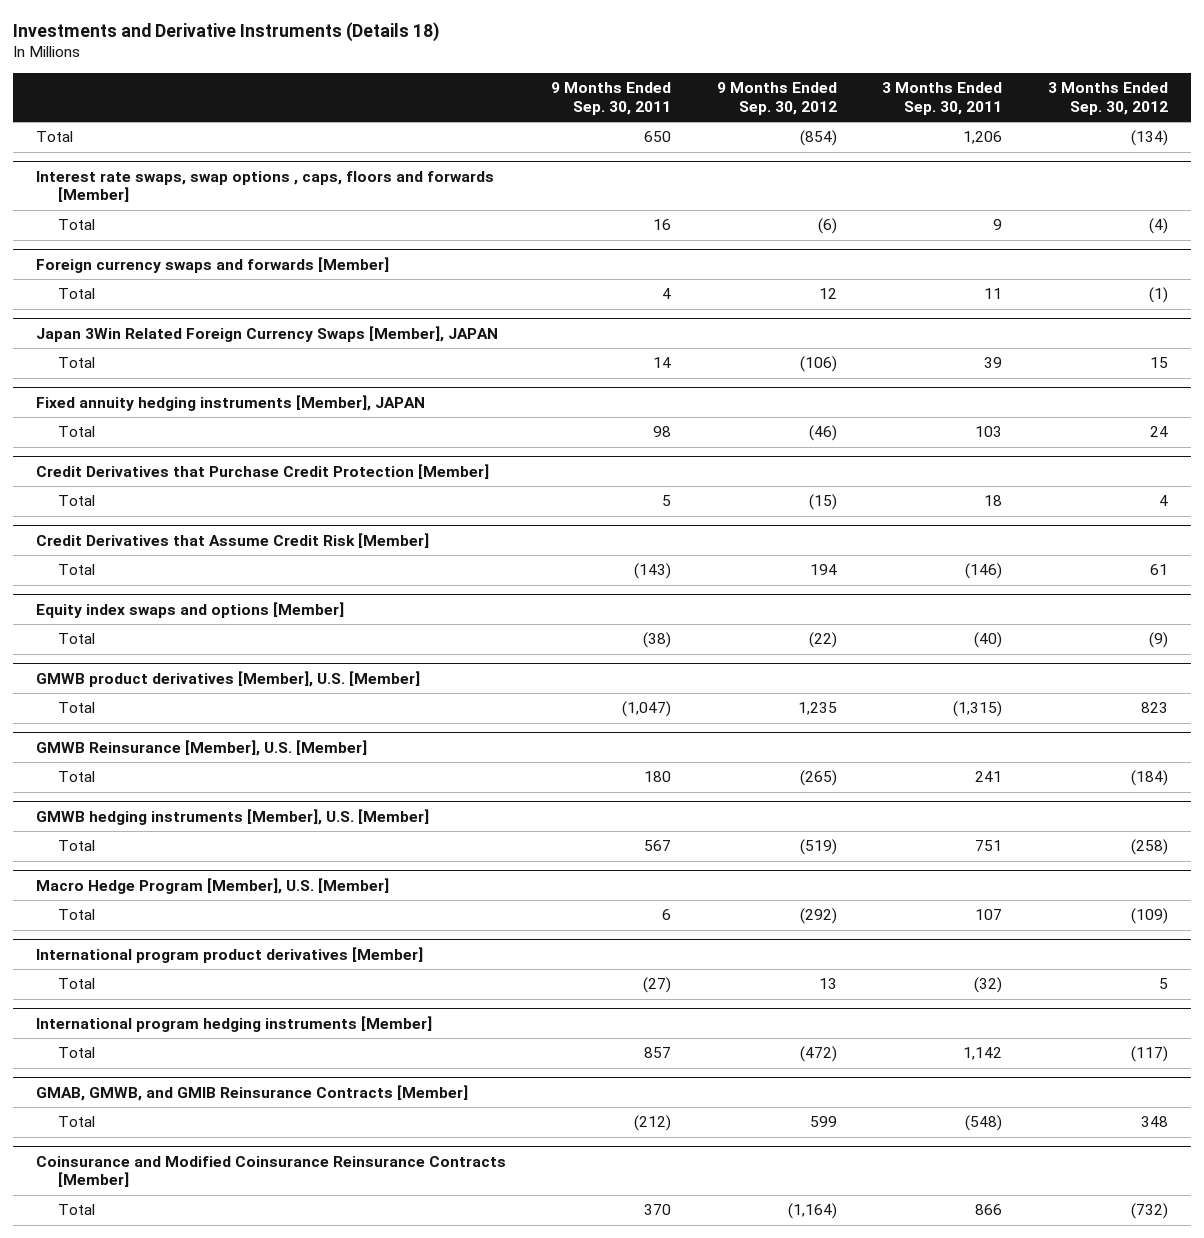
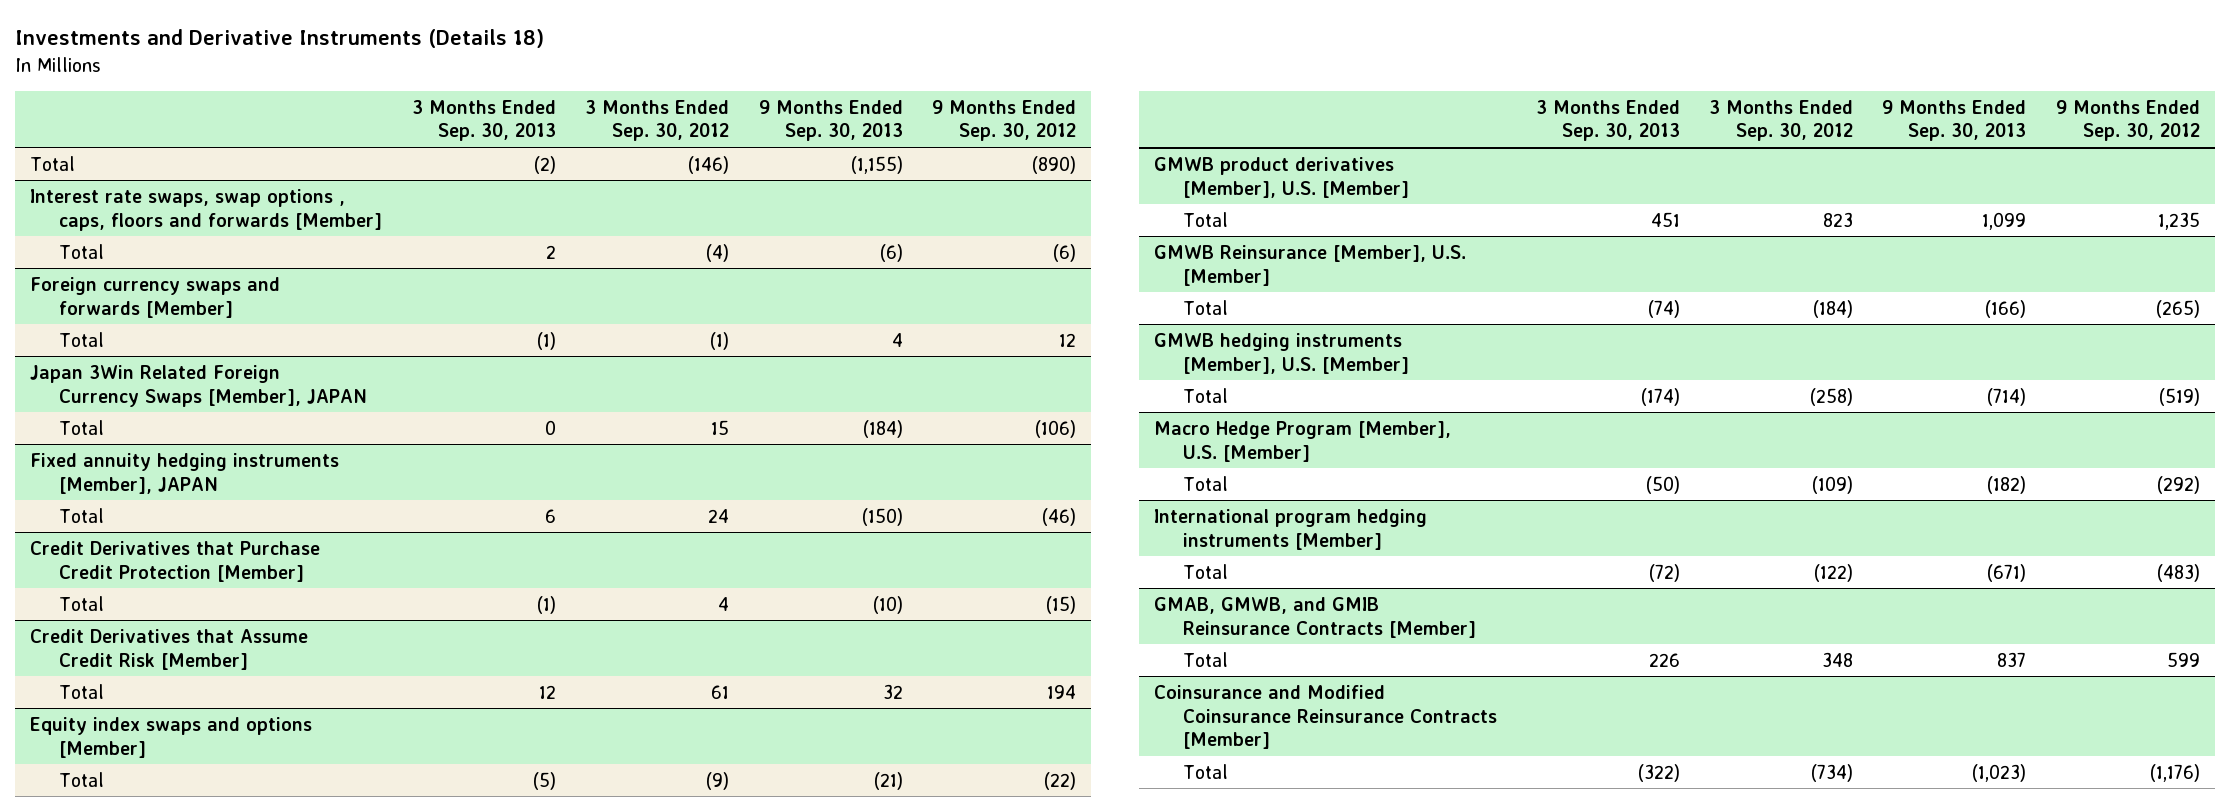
[551,82,672,115] 9 Months Ended Sep. 30, 2011 -> none
[882,82,1003,115] 3 Months Ended Sep. 30, 2011 -> none
none -> [411,99,556,142] 3 Months Ended Sep. 30, 2013
none -> [758,99,903,142] 9 Months Ended Sep. 30, 2013
[799,130,837,147] (854) -> [1032,155,1077,174] (890)
[1130,130,1168,147] (134) -> [688,155,730,174] (146)
[35,946,423,963] International program product derivatives [Member] -> none
[58,978,96,990] Total -> none
[799,1046,837,1063] (472) -> [2156,563,2200,582] (483)
[1130,1046,1168,1063] (117) -> [1814,563,1854,582] (122)
[787,1203,837,1220] (1,164) -> [2149,763,2200,782] (1,176)
[1130,1203,1168,1220] (732) -> [1811,763,1854,782] (734)

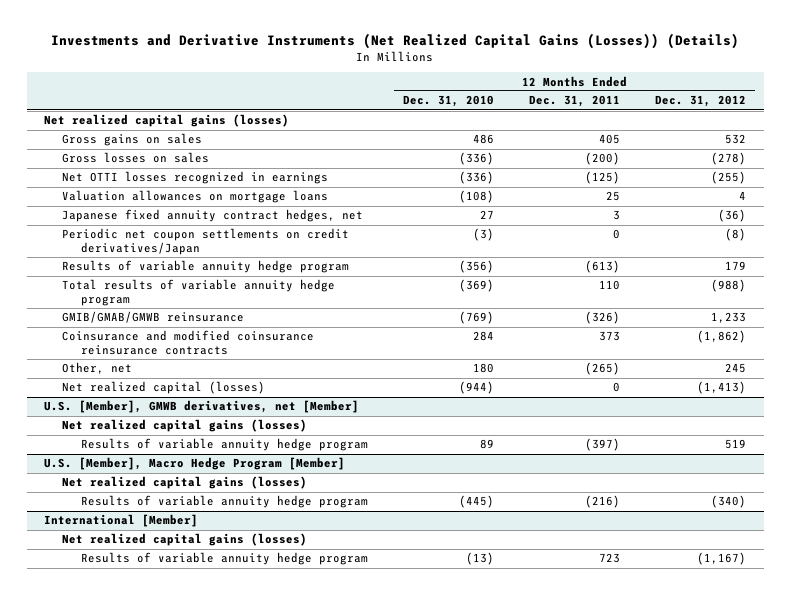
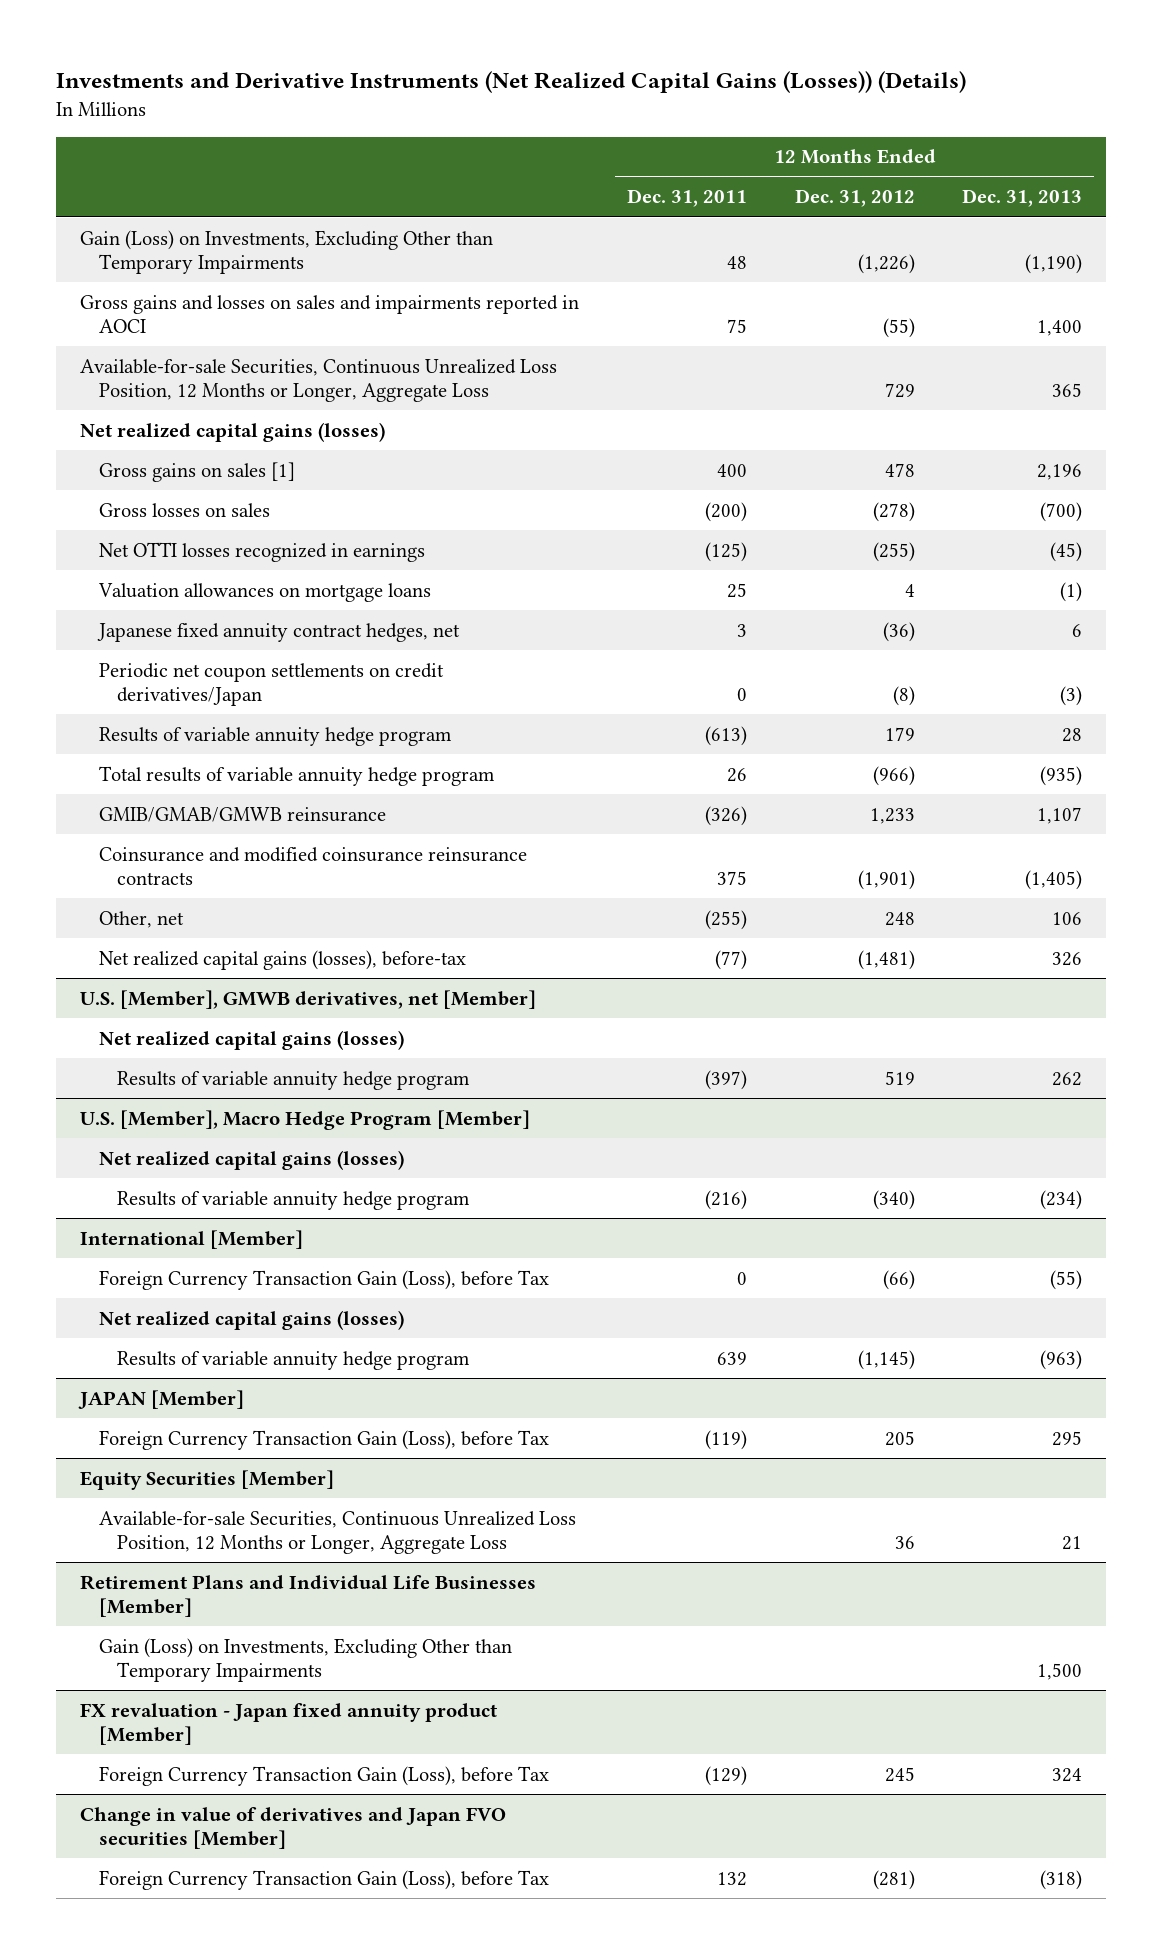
[402,95,494,108] Dec. 31, 2010 -> none
none -> [962,189,1083,208] Dec. 31, 2013
none -> [80,229,494,274] Gain (Loss) on Investments, Excluding Other than Temporary Impairments
none -> [80,294,580,333] Gross gains and losses on sales and impairments reported in AOCI
none -> [80,358,558,402] Available-for-sale Securities, Continuous Unrealized Loss Position, 12 Months or Longer, Aggregate Loss
[62,133,203,147] Gross gains on sales -> [98,461,295,482] Gross gains on sales [1]
[599,134,621,145] 405 -> [716,463,747,477] 400
[725,134,747,145] 532 -> [884,462,915,477] 478
[599,280,621,291] 110 -> [726,767,747,782] 26
[711,279,747,293] (988) -> [872,765,915,786] (966)
[599,331,621,342] 373 -> [716,870,747,885] 375
[697,330,747,344] (1,862) -> [857,869,915,890] (1,901)
[585,362,621,376] (265) -> [704,909,747,930] (255)
[725,363,747,374] 245 -> [884,911,915,926] 248
[62,381,266,395] Net realized capital (losses) -> [98,949,466,970] Net realized capital gains (losses), before-tax
[613,382,621,393] 0 -> [714,949,747,970] (77)
[697,381,747,395] (1,413) -> [857,949,915,970] (1,481)
none -> [98,1269,549,1290] Foreign Currency Transaction Gain (Loss), before Tax
[599,553,621,564] 723 -> [716,1351,747,1365] 639
[697,552,747,566] (1,167) -> [857,1349,915,1370] (1,145)
none -> [78,1389,245,1409] JAPAN [Member]
none -> [98,1429,549,1450] Foreign Currency Transaction Gain (Loss), before Tax
none -> [80,1469,335,1490] Equity Securities [Member]
none -> [98,1510,576,1554] Available-for-sale Securities, Continuous Unrealized Loss Position, 12 Months or Longer, Aggregate Loss
none -> [80,1574,537,1617] Retirement Plans and Individual Life Businesses [Member]
none -> [98,1637,512,1682] Gain (Loss) on Investments, Excluding Other than Temporary Impairments
none -> [80,1702,498,1745] FX revaluation - Japan fixed annuity product [Member]
none -> [98,1765,549,1786] Foreign Currency Transaction Gain (Loss), before Tax
none -> [80,1806,507,1849] Change in value of derivatives and Japan FVO securities [Member]
none -> [98,1869,549,1890] Foreign Currency Transaction Gain (Loss), before Tax

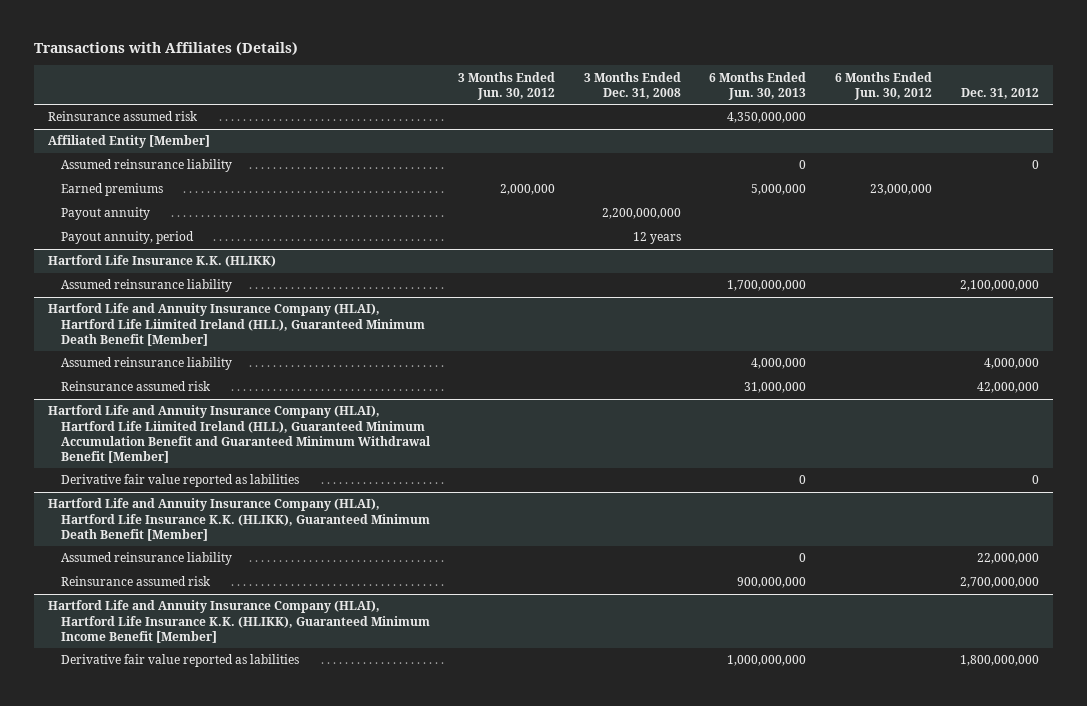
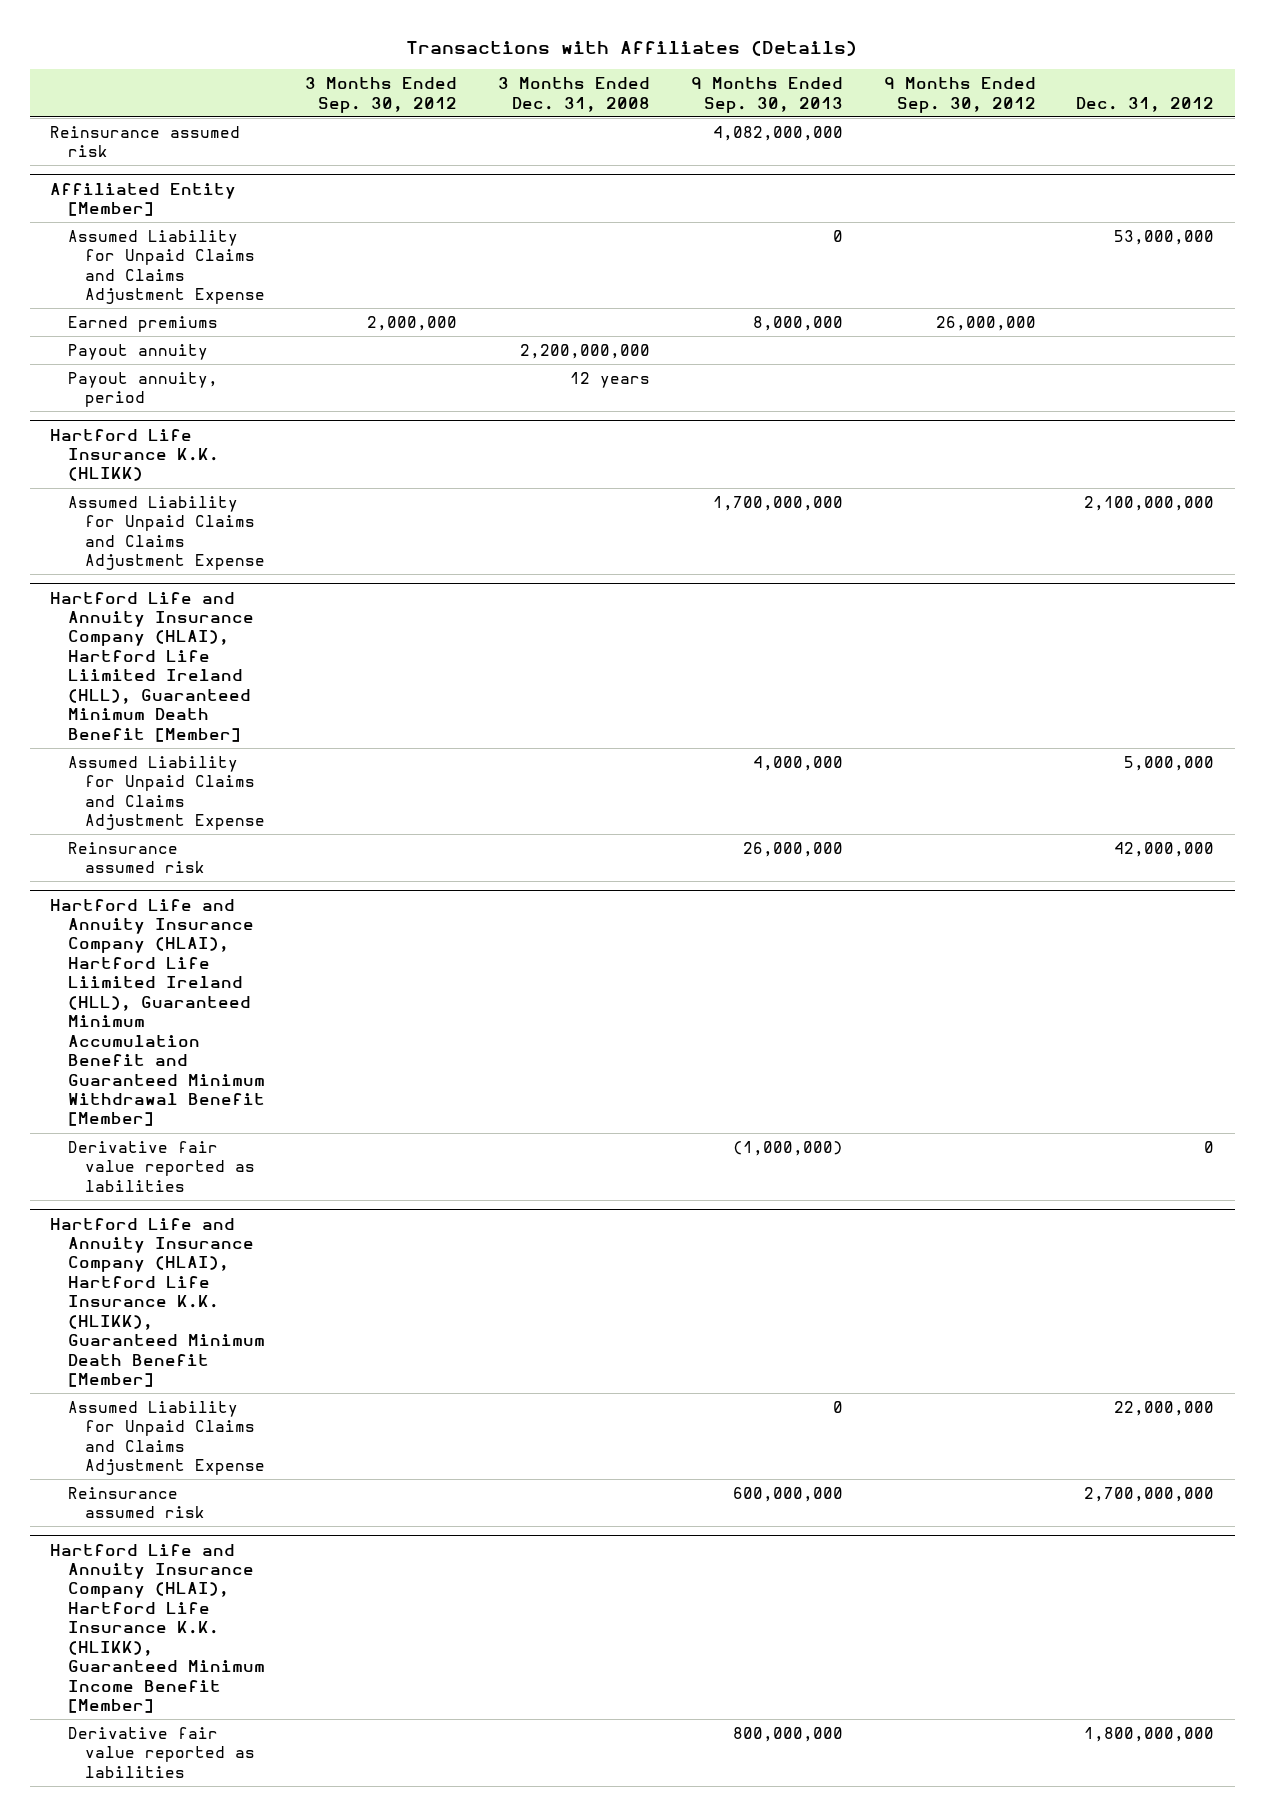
[458,71,556,100] 3 Months Ended Jun. 30, 2012 -> none
[709,71,807,100] 6 Months Ended Jun. 30, 2013 -> none
[834,71,932,100] 6 Months Ended Jun. 30, 2012 -> none
none -> [305,77,458,113] 3 Months Ended Sep. 30, 2012
none -> [690,77,843,113] 9 Months Ended Sep. 30, 2013
none -> [883,77,1036,113] 9 Months Ended Sep. 30, 2012
[60,159,232,173] Assumed reinsurance liability -> [67,229,265,305] Assumed Liability for Unpaid Claims and Claims Adjustment Expense
[1032,160,1040,170] 0 -> [1114,229,1215,245] 53,000,000
[60,279,232,293] Assumed reinsurance liability -> [67,495,265,571] Assumed Liability for Unpaid Claims and Claims Adjustment Expense
[60,357,232,371] Assumed reinsurance liability -> [67,755,265,831] Assumed Liability for Unpaid Claims and Claims Adjustment Expense
[984,358,1040,370] 4,000,000 -> [1124,755,1215,771] 5,000,000
[60,552,232,566] Assumed reinsurance liability -> [67,1400,265,1476] Assumed Liability for Unpaid Claims and Claims Adjustment Expense

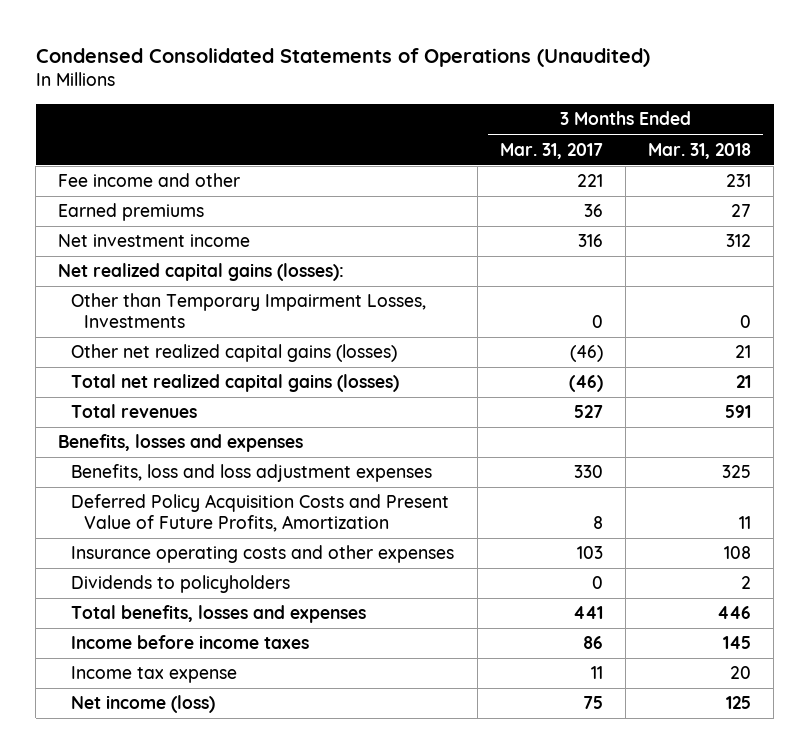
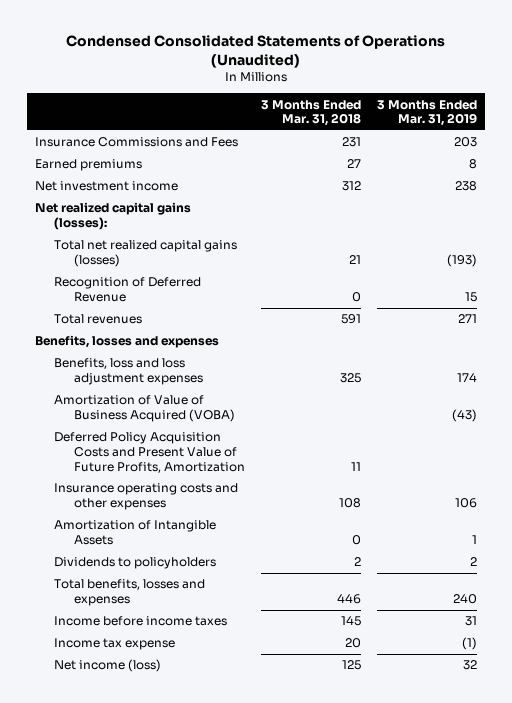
[499,142,603,159] Mar. 31, 2017 -> none
none -> [376,99,477,127] 3 Months Ended Mar. 31, 2019
[58,173,241,188] Fee income and other -> [35,137,239,148] Insurance Commissions and Fees
[71,293,427,328] Other than Temporary Impairment Losses, Investments -> none
[71,344,398,363] Other net realized capital gains (losses) -> none
none -> [54,277,202,303] Recognition of Deferred Revenue
none -> [54,395,235,423] Amortization of Value of Business Acquired (VOBA)
none -> [54,520,217,546] Amortization of Intangible Assets

